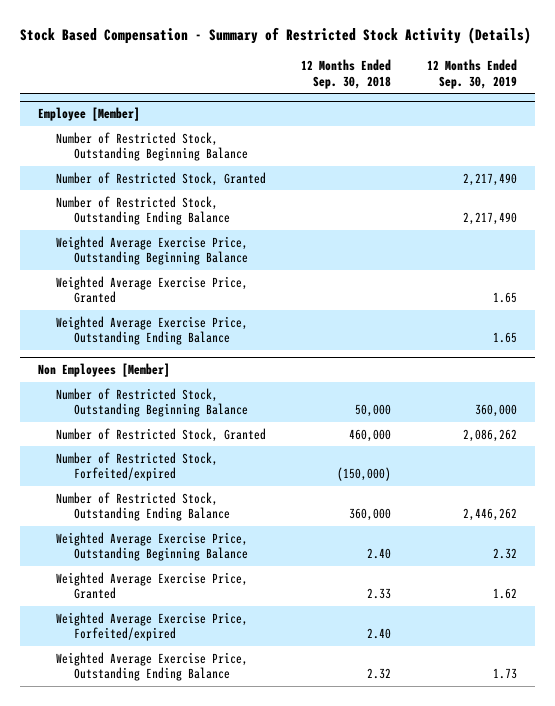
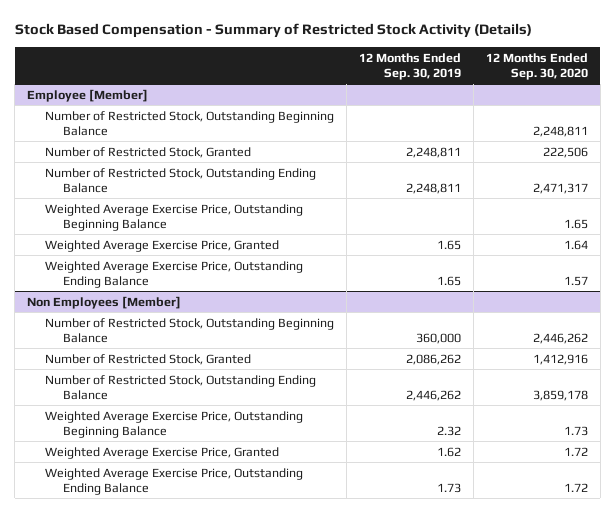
[301,59,392,89] 12 Months Ended Sep. 30, 2018 -> none
none -> [485,52,588,80] 12 Months Ended Sep. 30, 2020
[463,172,518,186] 2,217,490 -> [405,146,461,158] 2,248,811
[463,212,518,226] 2,217,490 -> [405,182,461,194] 2,248,811
[55,451,218,482] Number of Restricted Stock, Forfeited/expired -> none
[55,611,248,642] Weighted Average Exercise Price, Forfeited/expired -> none

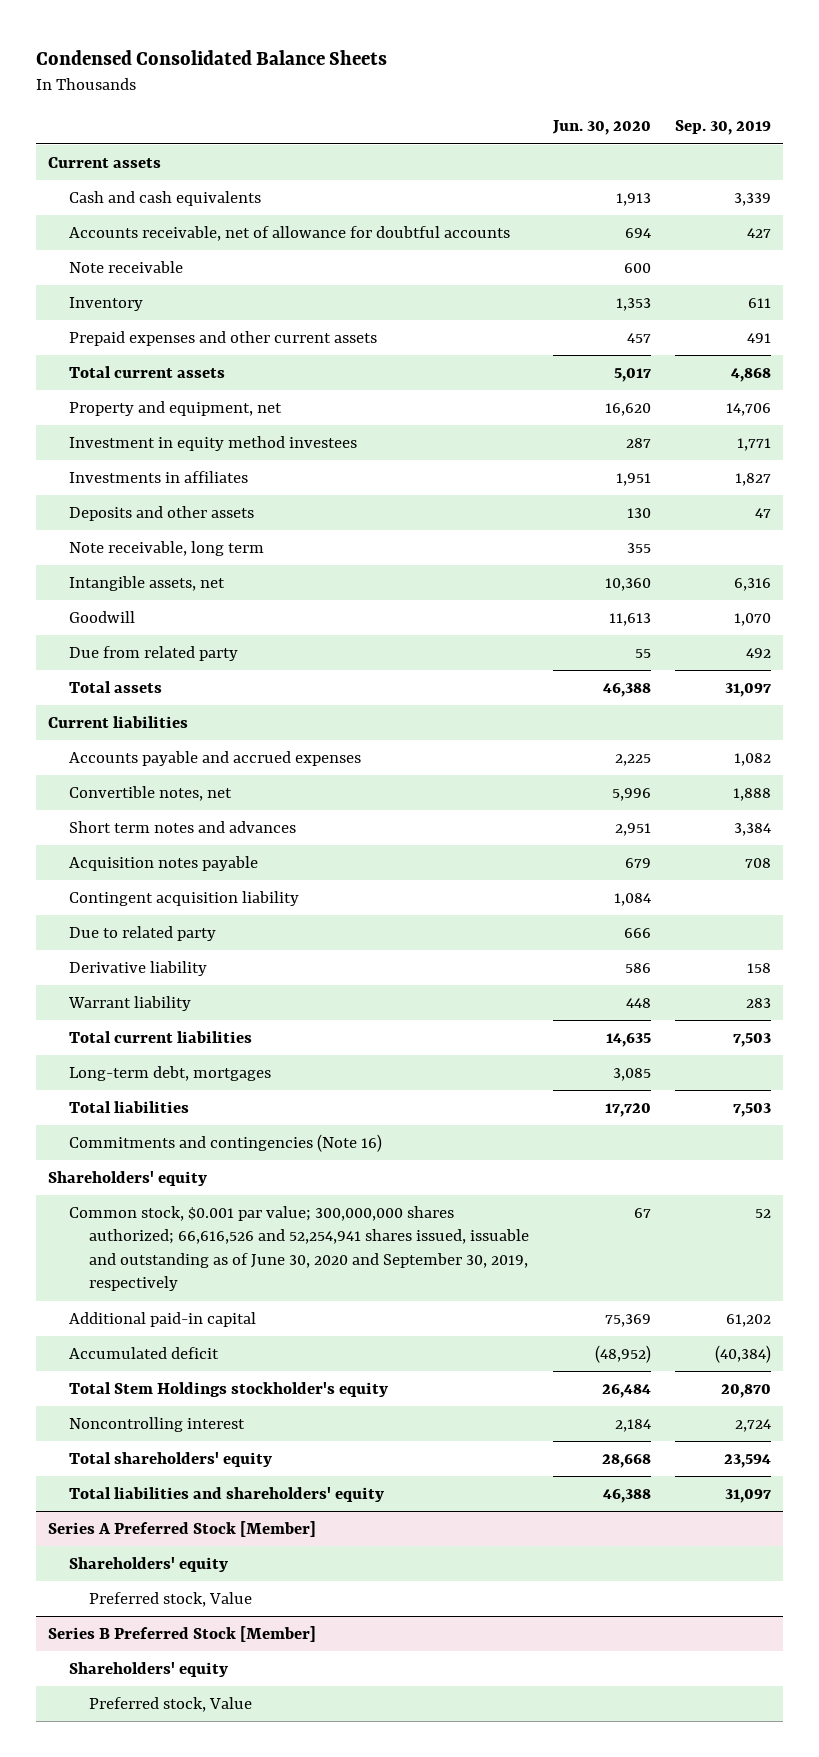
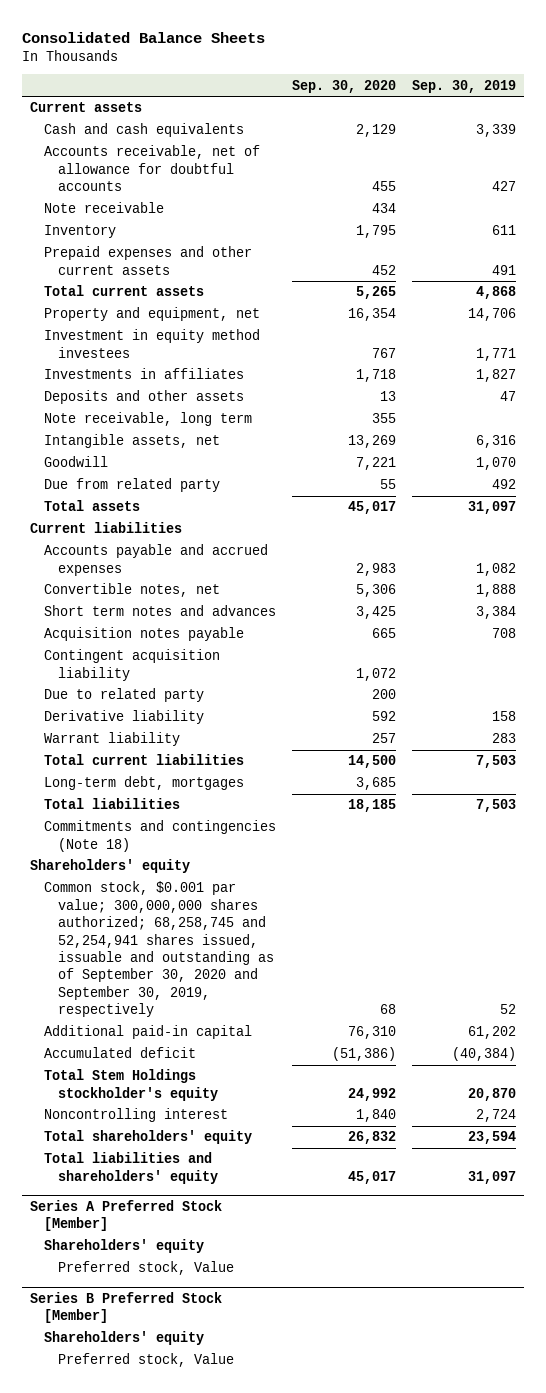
[36,49,388,65] Condensed Consolidated Balance Sheets -> [21,31,265,43] Consolidated Balance Sheets
[551,120,651,136] Jun. 30, 2020 -> none
none -> [291,79,396,93] Sep. 30, 2020
[68,1133,382,1152] Commitments and contingencies (Note 16) -> [43,820,276,852] Commitments and contingencies (Note 18)
[68,1205,530,1292] Common stock, $0.001 par value; 300,000,000 shares authorized; 66,616,526 and 52,254,941 shares issued, issuable and outstanding as of June 30, 2020 and September 30, 2019, respectively -> [43,881,274,1018] Common stock, $0.001 par value; 300,000,000 shares authorized; 68,258,745 and 52,254,941 shares issued, issuable and outstanding as of September 30, 2020 and September 30, 2019, respectively

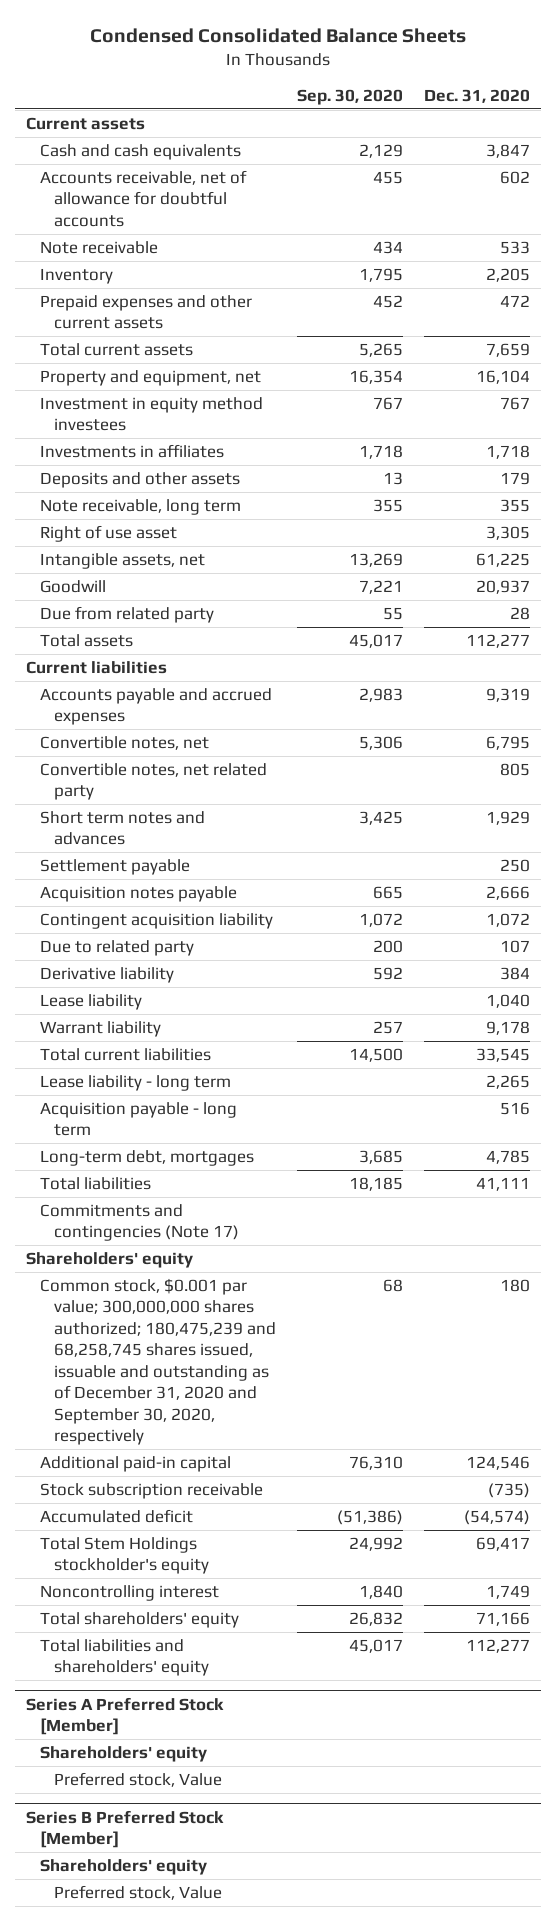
[21,31,265,43] Consolidated Balance Sheets -> [89,27,466,43] Condensed Consolidated Balance Sheets
[411,79,516,93] Sep. 30, 2019 -> none
none -> [424,88,531,103] Dec. 31, 2020
none -> [40,524,178,542] Right of use asset
none -> [40,762,268,801] Convertible notes, net related party
none -> [40,858,191,875] Settlement payable
none -> [40,993,143,1010] Lease liability
none -> [40,1074,232,1091] Lease liability - long term
none -> [40,1101,238,1137] Acquisition payable - long term
[43,820,276,852] Commitments and contingencies (Note 18) -> [40,1203,240,1242] Commitments and contingencies (Note 17)
[43,881,274,1018] Common stock, $0.001 par value; 300,000,000 shares authorized; 68,258,745 and 52,254,941 shares issued, issuable and outstanding as of September 30, 2020 and September 30, 2019, respectively -> [40,1277,277,1446] Common stock, $0.001 par value; 300,000,000 shares authorized; 180,475,239 and 68,258,745 shares issued, issuable and outstanding as of December 31, 2020 and September 30, 2020, respectively
none -> [40,1482,264,1499] Stock subscription receivable

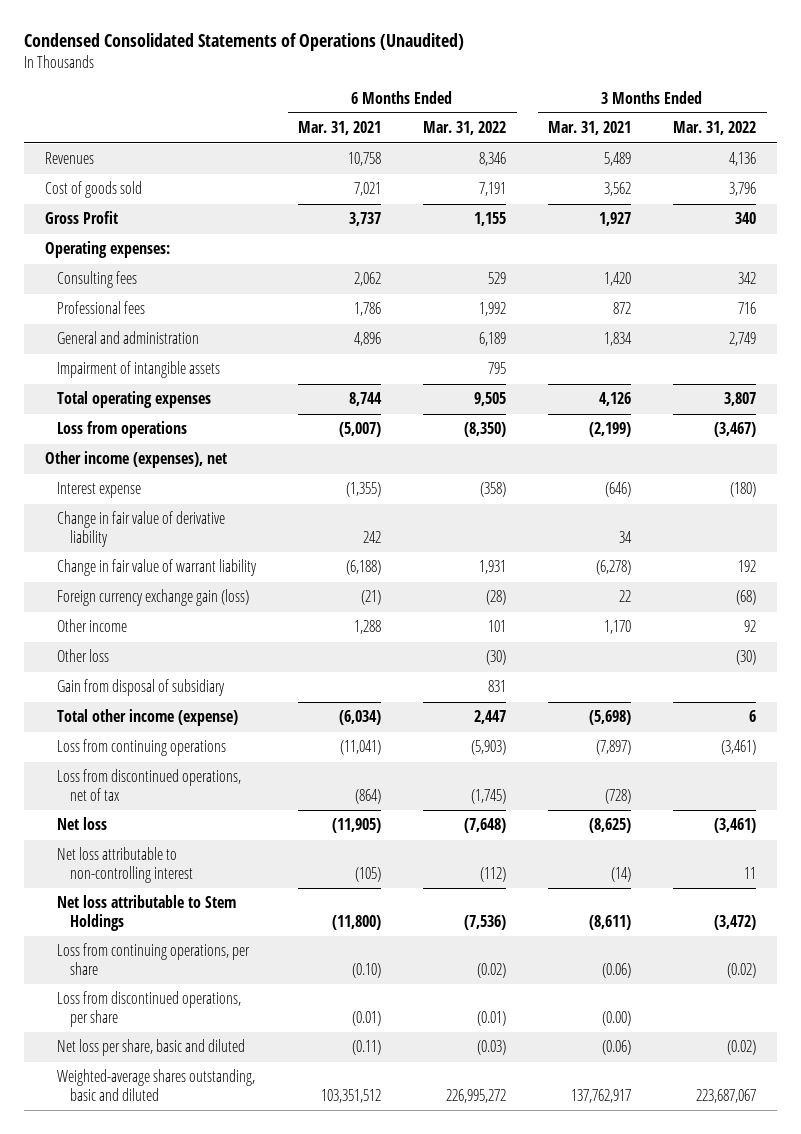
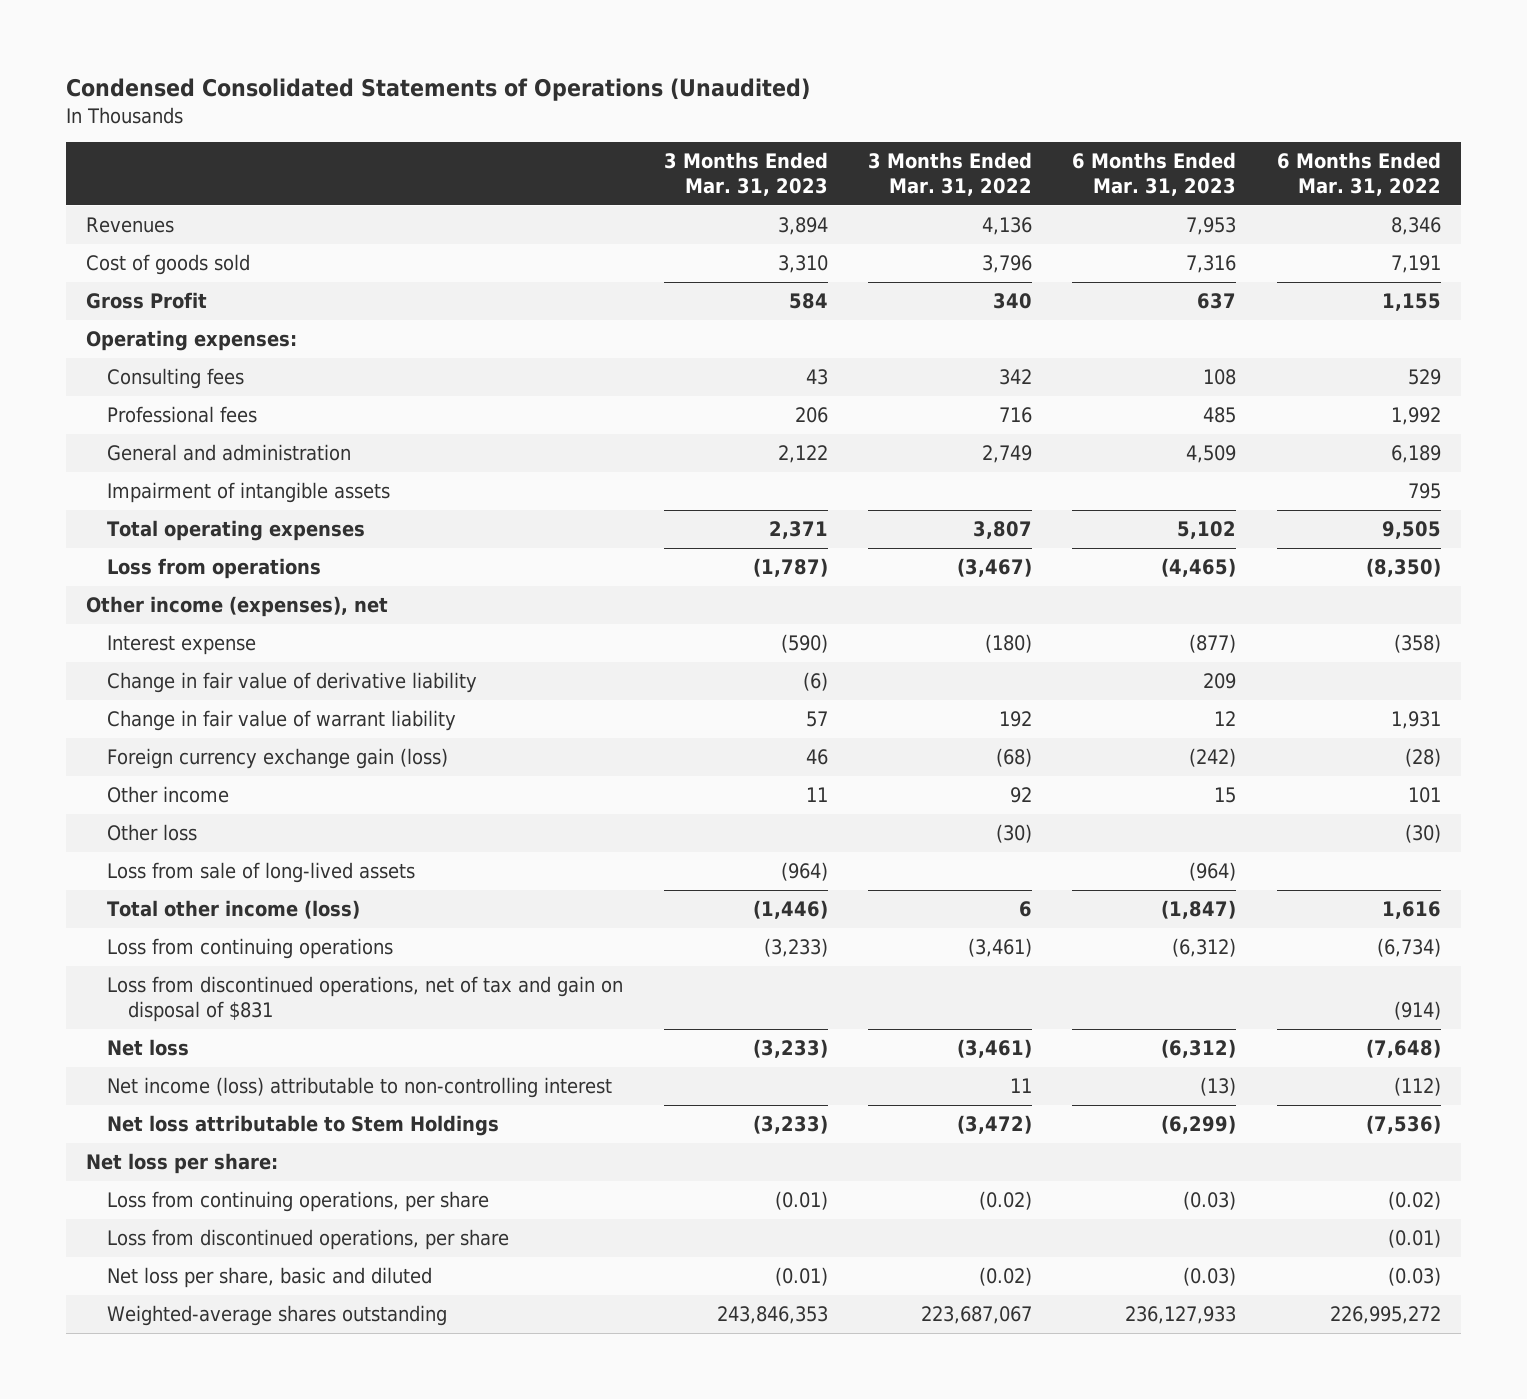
[298,121,382,136] Mar. 31, 2021 -> none
[548,121,632,136] Mar. 31, 2021 -> none
none -> [663,152,828,197] 3 Months Ended Mar. 31, 2023
none -> [1072,152,1237,197] 6 Months Ended Mar. 31, 2023
[57,679,226,697] Gain from disposal of subsidiary -> none
none -> [107,862,416,884] Loss from sale of long-lived assets
[57,709,239,727] Total other income (expense) -> [107,900,361,920] Total other income (loss)
[474,710,507,725] 2,447 -> [1381,901,1441,920] 1,616
[471,740,507,756] (5,903) -> [1376,938,1441,958] (6,734)
[57,769,242,801] Loss from discontinued operations, net of tax -> [107,976,624,1022] Loss from discontinued operations, net of tax and gain on disposal of $831
[471,788,507,804] (1,745) -> [1393,1000,1441,1020] (914)
[57,847,194,883] Net loss attributable to non-controlling interest -> [107,1077,613,1099] Net income (loss) attributable to non-controlling interest
none -> [86,1153,279,1175] Net loss per share:
[57,1069,256,1101] Weighted-average shares outstanding, basic and diluted -> [107,1305,448,1327] Weighted-average shares outstanding

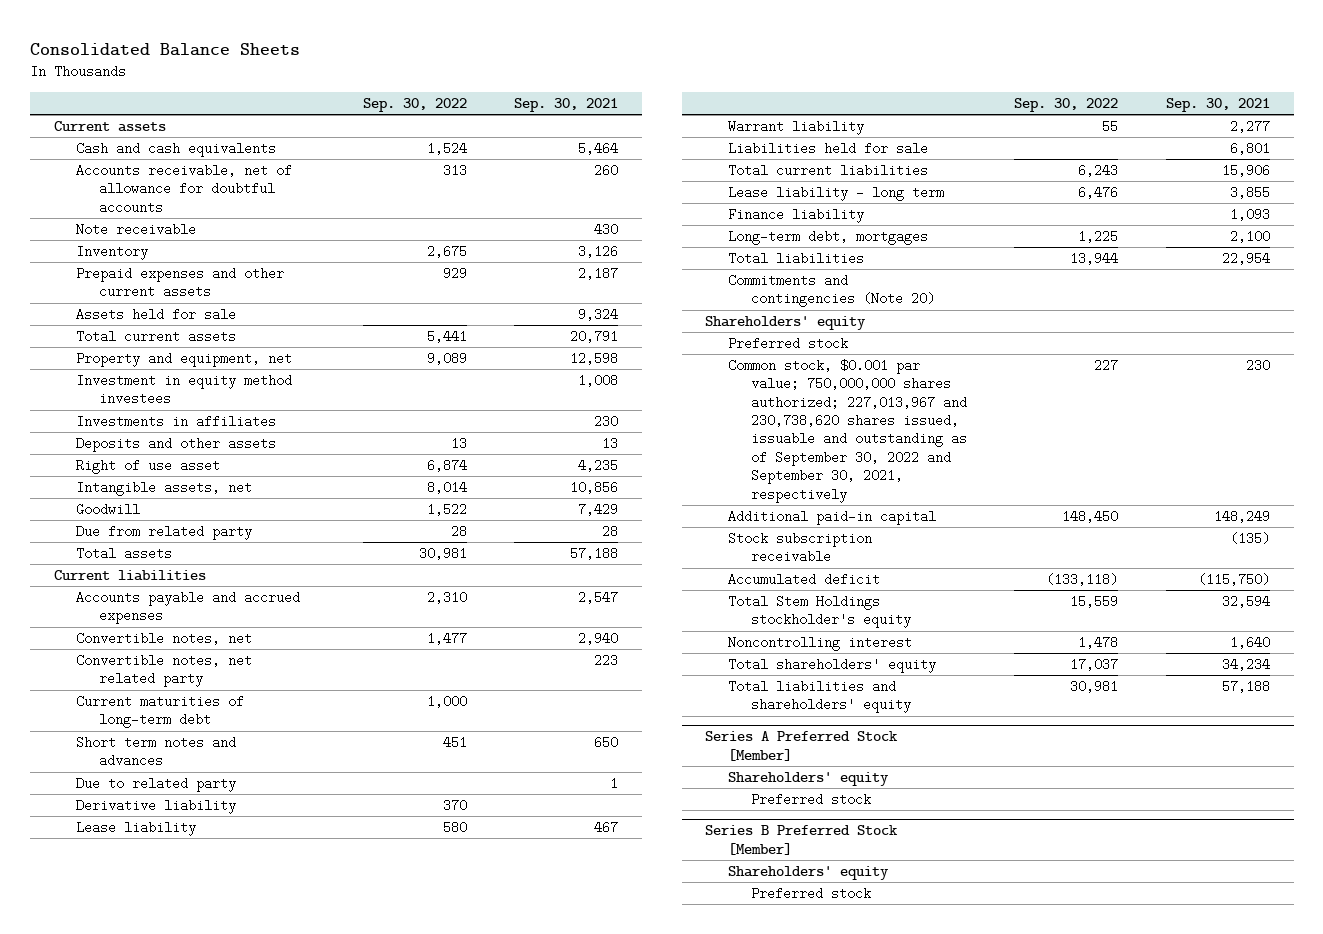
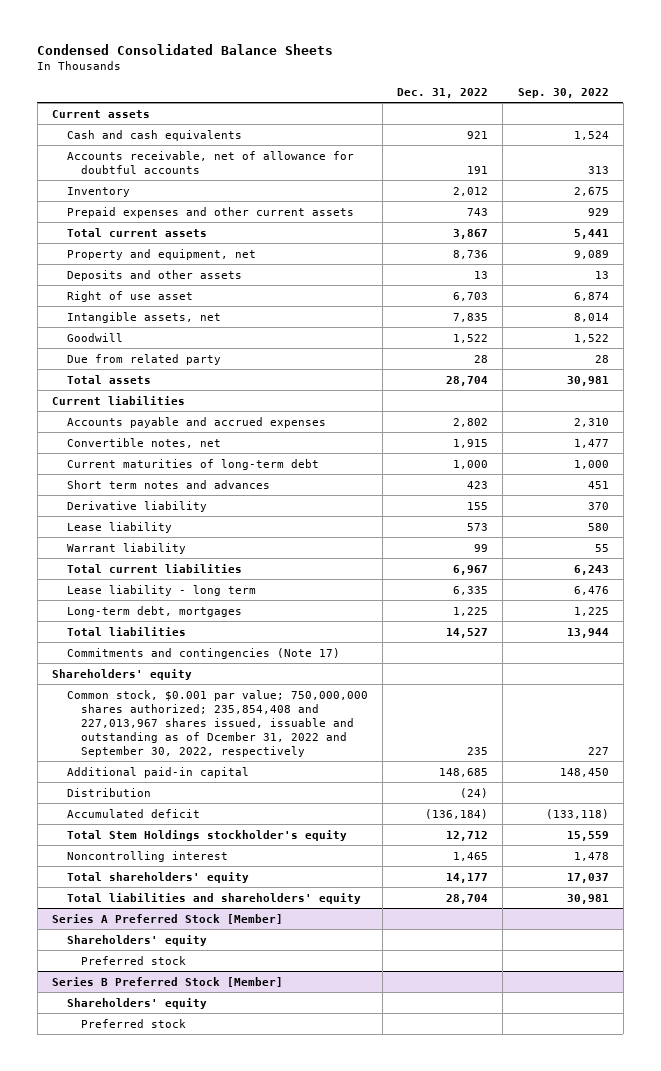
[29,42,300,56] Consolidated Balance Sheets -> [37,43,334,55] Condensed Consolidated Balance Sheets
[514,97,619,112] Sep. 30, 2021 -> none
none -> [397,87,489,98] Dec. 31, 2022
[76,223,197,237] Note receivable -> none
[76,308,237,322] Assets held for sale -> none
[76,374,293,406] Investment in equity method investees -> none
[76,415,277,429] Investments in affiliates -> none
[76,654,253,688] Convertible notes, net related party -> none
[76,777,237,793] Due to related party -> none
[728,142,929,156] Liabilities held for sale -> none
[728,208,865,224] Finance liability -> none
[728,274,936,308] Commitments and contingencies (Note 20) -> [66,647,340,659] Commitments and contingencies (Note 17)
[728,337,849,351] Preferred stock -> none
[728,359,968,503] Common stock, $0.001 par value; 750,000,000 shares authorized; 227,013,967 and 230,738,620 shares issued, issuable and outstanding as of September 30, 2022 and September 30, 2021, respectively -> [66,689,368,757] Common stock, $0.001 par value; 750,000,000 shares authorized; 235,854,408 and 227,013,967 shares issued, issuable and outstanding as of Dcember 31, 2022 and September 30, 2022, respectively
[728,532,873,564] Stock subscription receivable -> none
none -> [66,787,151,797] Distribution

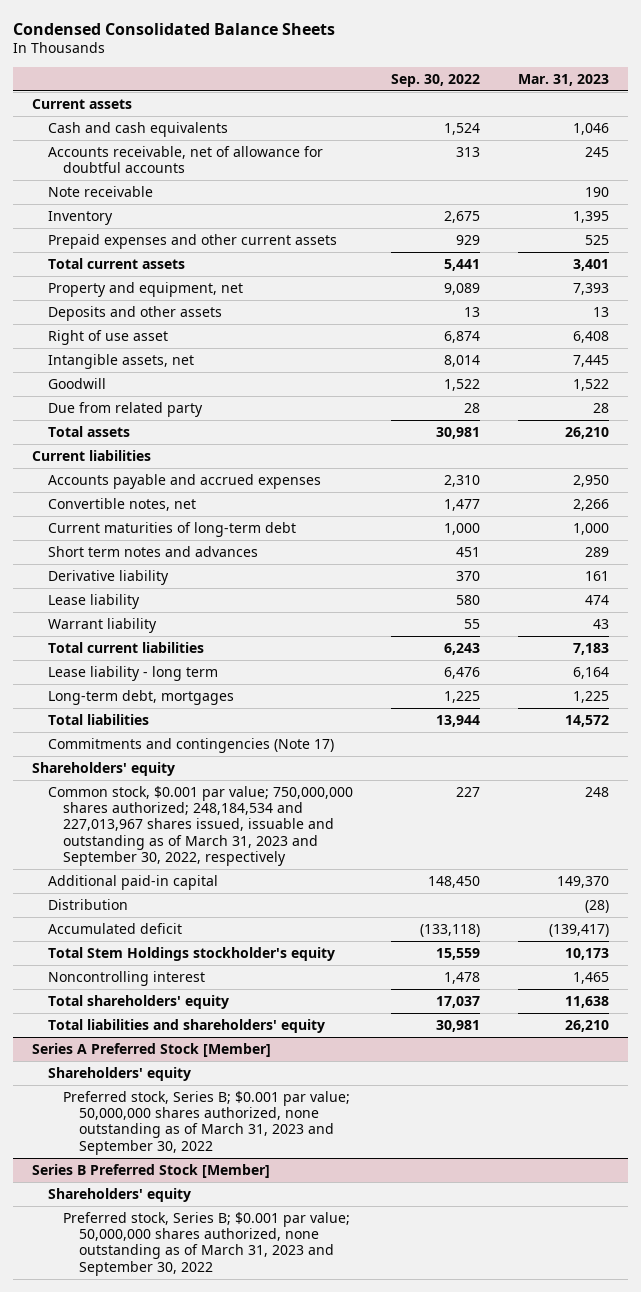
[397,87,489,98] Dec. 31, 2022 -> none
none -> [517,73,609,86] Mar. 31, 2023
none -> [47,185,153,197] Note receivable
[66,689,368,757] Common stock, $0.001 par value; 750,000,000 shares authorized; 235,854,408 and 227,013,967 shares issued, issuable and outstanding as of Dcember 31, 2022 and September 30, 2022, respectively -> [47,785,353,867] Common stock, $0.001 par value; 750,000,000 shares authorized; 248,184,534 and 227,013,967 shares issued, issuable and outstanding as of March 31, 2023 and September 30, 2022, respectively
[81,955,187,965] Preferred stock -> [63,1090,351,1155] Preferred stock, Series B; $0.001 par value; 50,000,000 shares authorized, none outstanding as of March 31, 2023 and September 30, 2022
[81,1018,187,1028] Preferred stock -> [63,1211,351,1276] Preferred stock, Series B; $0.001 par value; 50,000,000 shares authorized, none outstanding as of March 31, 2023 and September 30, 2022

